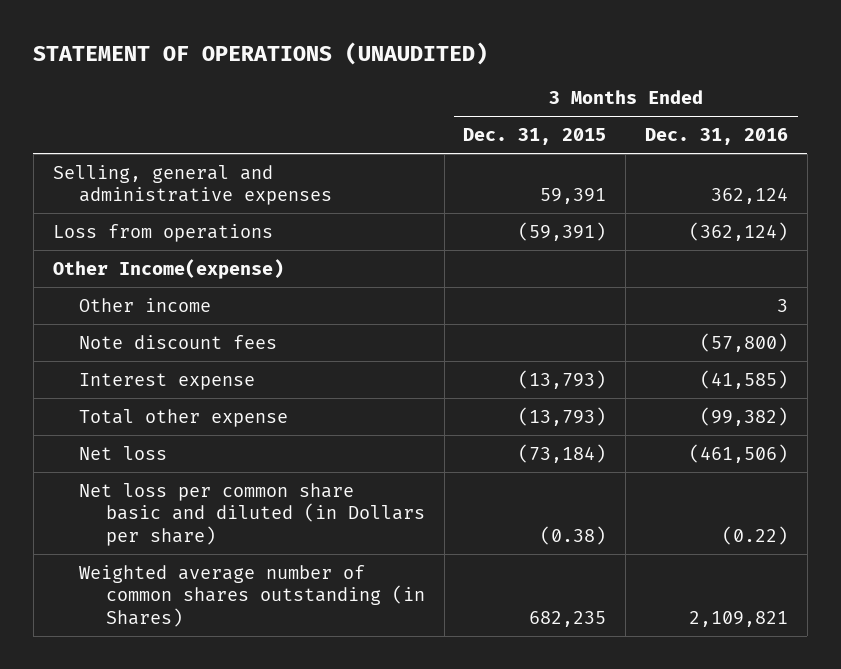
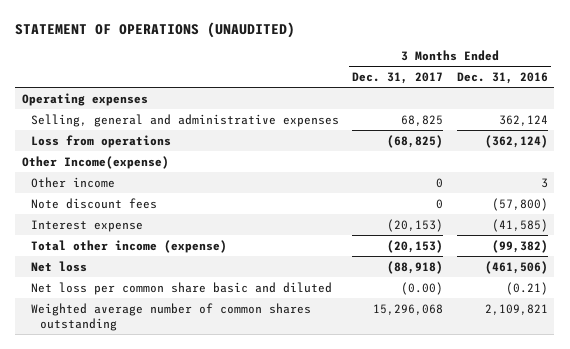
[463,128,607,146] Dec. 31, 2015 -> none
none -> [352,72,444,85] Dec. 31, 2017
none -> [21,92,148,106] Operating expenses
[79,408,289,427] Total other expense -> [30,239,227,253] Total other income (expense)
[79,482,425,546] Net loss per common share basic and diluted (in Dollars per share) -> [30,281,332,295] Net loss per common share basic and diluted
[722,525,789,545] (0.22) -> [505,281,548,295] (0.21)
[79,564,425,627] Weighted average number of common shares outstanding (in Shares) -> [30,302,311,331] Weighted average number of common shares outstanding

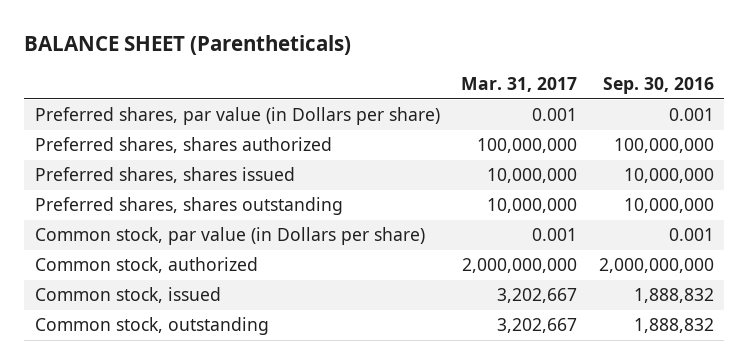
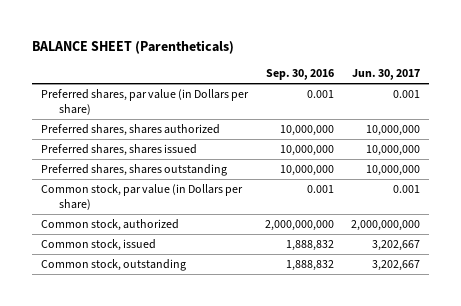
[461,77,578,93] Mar. 31, 2017 -> none
none -> [352,69,421,81] Jun. 30, 2017
[613,138,714,154] 100,000,000 -> [279,125,334,137] 10,000,000

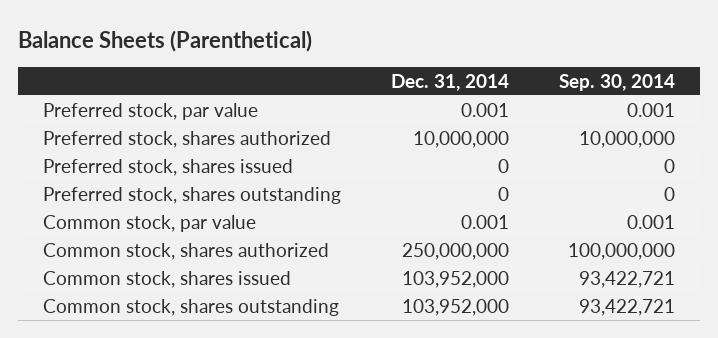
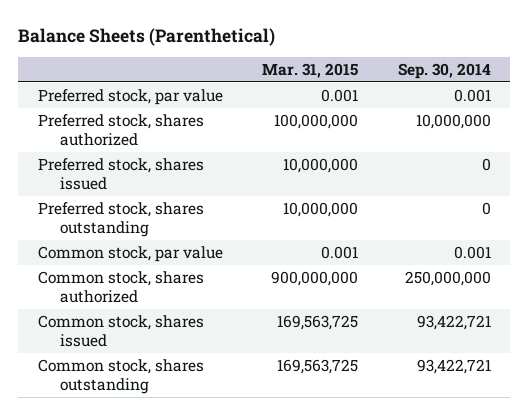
[391,73,510,91] Dec. 31, 2014 -> none
none -> [262,62,359,78] Mar. 31, 2015
[568,242,676,260] 100,000,000 -> [404,270,491,286] 250,000,000

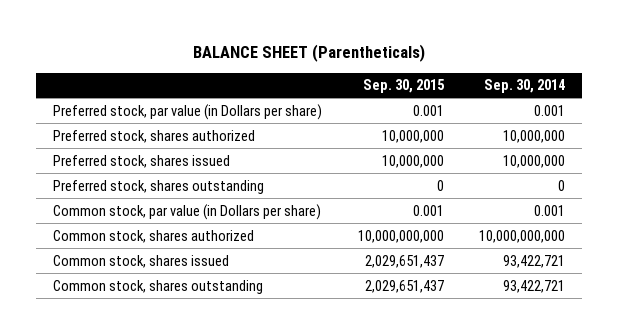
[17,27,275,46] Balance Sheets (Parenthetical) -> [193,44,426,63] BALANCE SHEET (Parentheticals)
[262,62,359,78] Mar. 31, 2015 -> none
none -> [362,79,445,94] Sep. 30, 2015
[37,88,223,105] Preferred stock, par value -> [53,103,323,120] Preferred stock, par value (in Dollars per share)
[481,157,491,171] 0 -> [502,154,565,168] 10,000,000
[37,245,223,262] Common stock, par value -> [53,203,322,220] Common stock, par value (in Dollars per share)
[404,270,491,286] 250,000,000 -> [478,229,565,243] 10,000,000,000

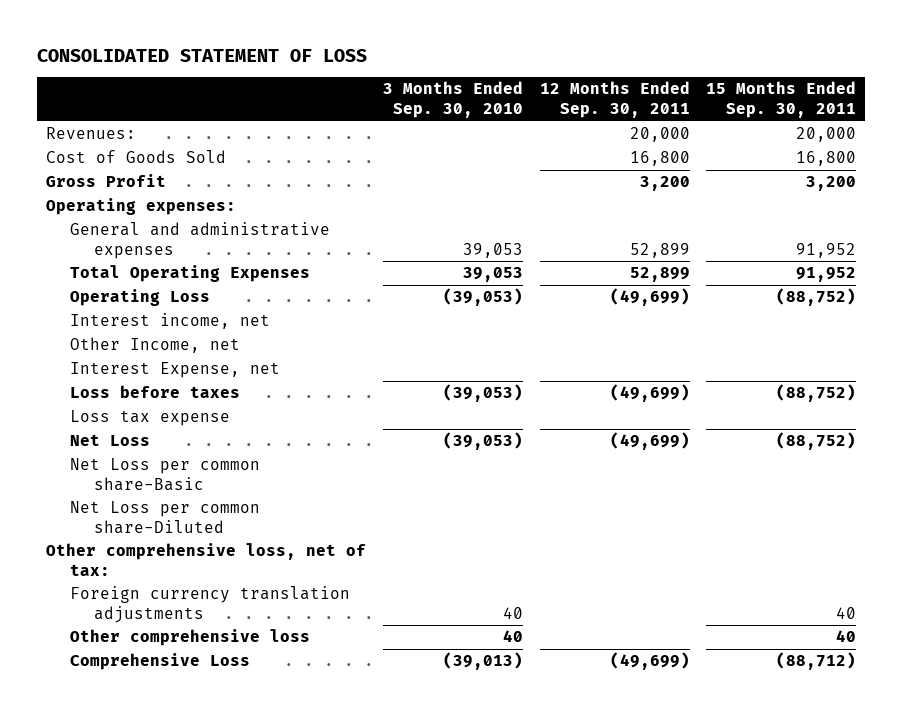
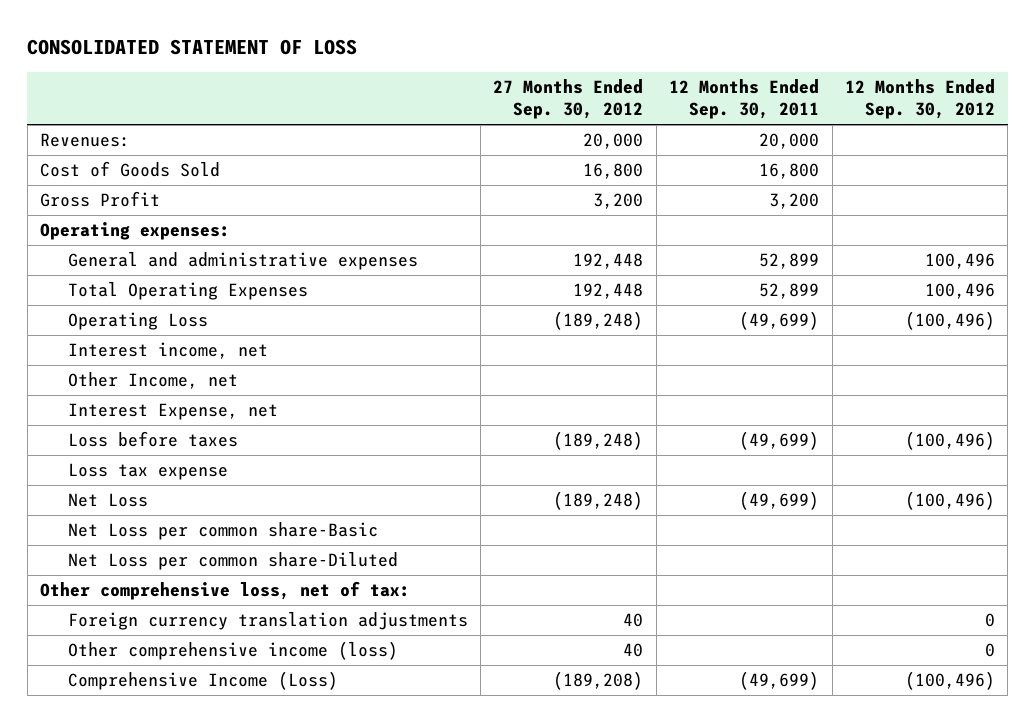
[382,81,523,119] 3 Months Ended Sep. 30, 2010 -> none
[706,81,857,119] 15 Months Ended Sep. 30, 2011 -> none
none -> [493,78,644,120] 27 Months Ended Sep. 30, 2012
none -> [845,78,996,120] 12 Months Ended Sep. 30, 2012
[70,629,311,647] Other comprehensive loss -> [67,640,398,660] Other comprehensive income (loss)
[70,653,251,671] Comprehensive Loss -> [67,670,338,690] Comprehensive Income (Loss)

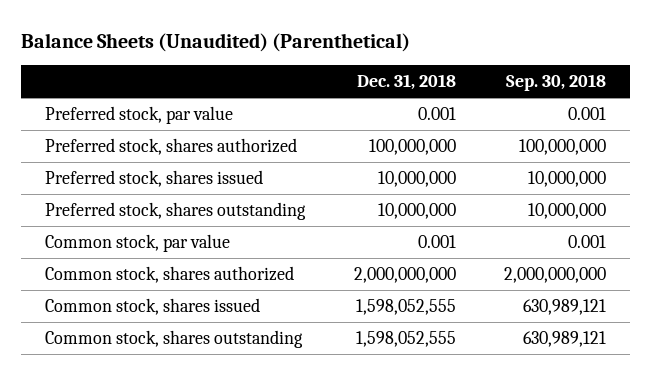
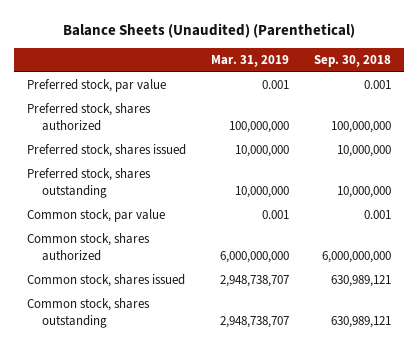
[356,74,456,91] Dec. 31, 2018 -> none
none -> [211,55,290,68] Mar. 31, 2019
[504,266,607,283] 2,000,000,000 -> [322,251,392,264] 6,000,000,000

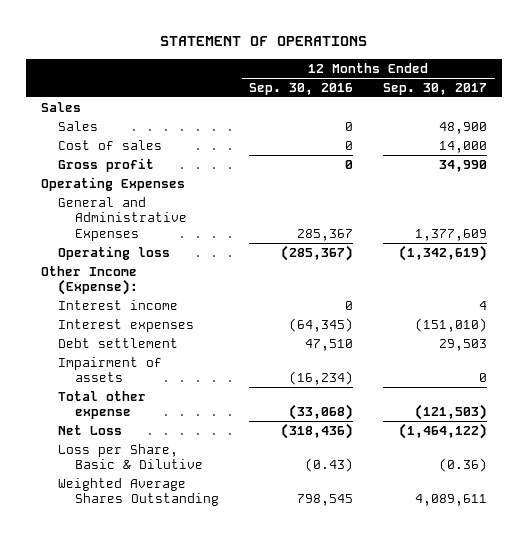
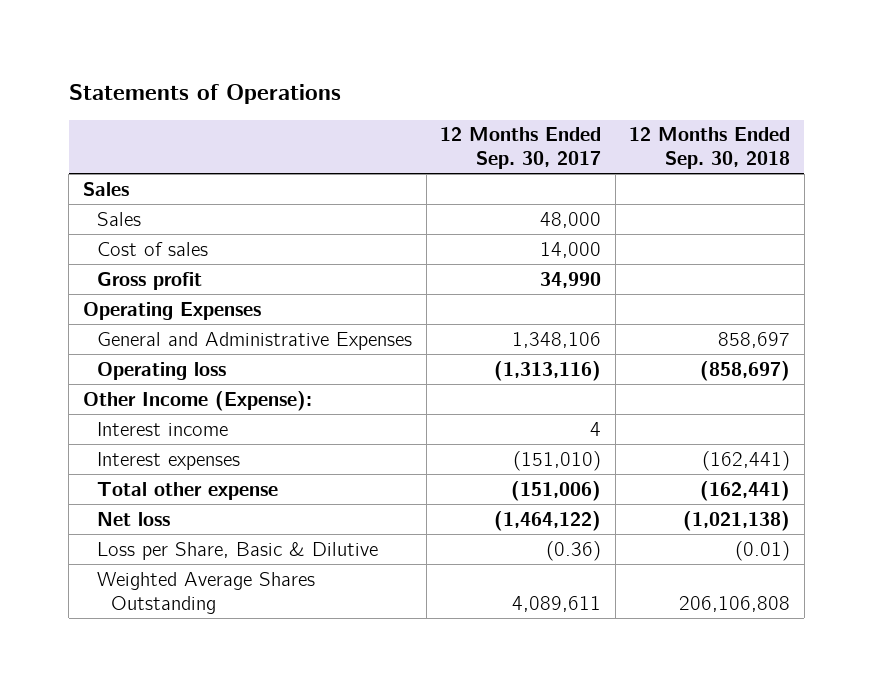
[160,36,368,47] STATEMENT OF OPERATIONS -> [68,83,341,104] Statements of Operations
[249,82,354,95] Sep. 30, 2016 -> none
none -> [629,127,791,170] 12 Months Ended Sep. 30, 2018
[439,121,488,134] 48,900 -> [540,211,602,228] 48,000
[415,228,488,241] 1,377,609 -> [512,331,602,348] 1,348,106
[399,244,488,261] (1,342,619) -> [494,360,602,381] (1,313,116)
[58,337,179,348] Debt settlement -> none
[58,356,163,383] Impairment of assets -> none
[415,404,488,421] (121,503) -> [511,480,602,501] (151,006)
[58,424,123,435] Net Loss -> [97,511,171,526] Net loss

